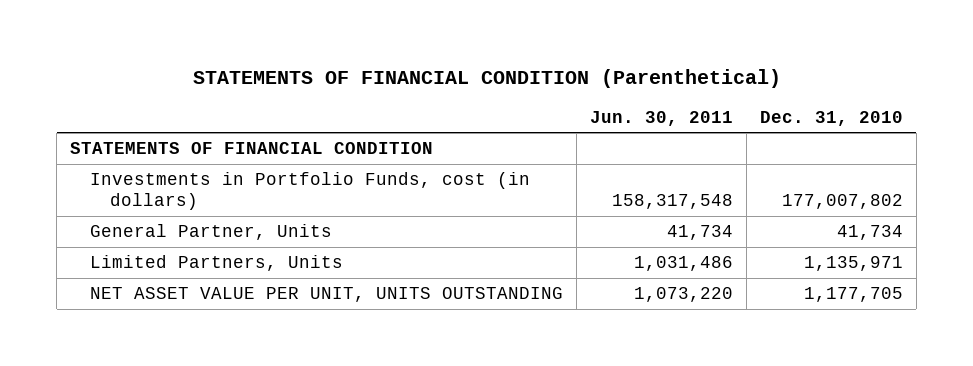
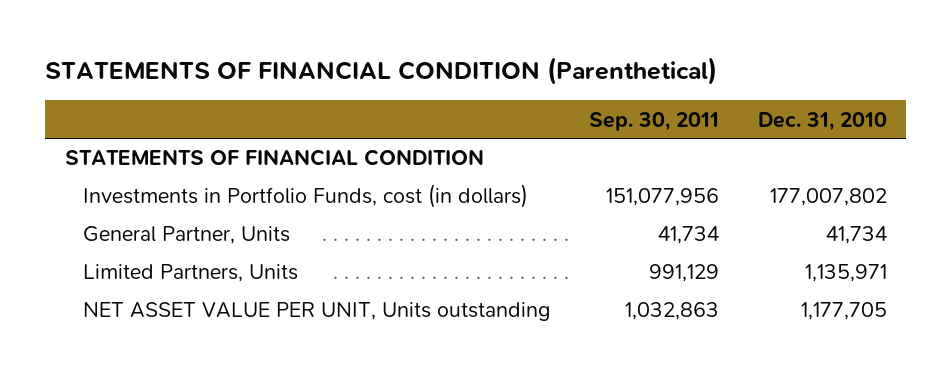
[589,110,733,126] Jun. 30, 2011 -> none
none -> [588,111,719,131] Sep. 30, 2011
[89,287,563,303] NET ASSET VALUE PER UNIT, UNITS OUTSTANDING -> [82,302,550,322] NET ASSET VALUE PER UNIT, Units outstanding

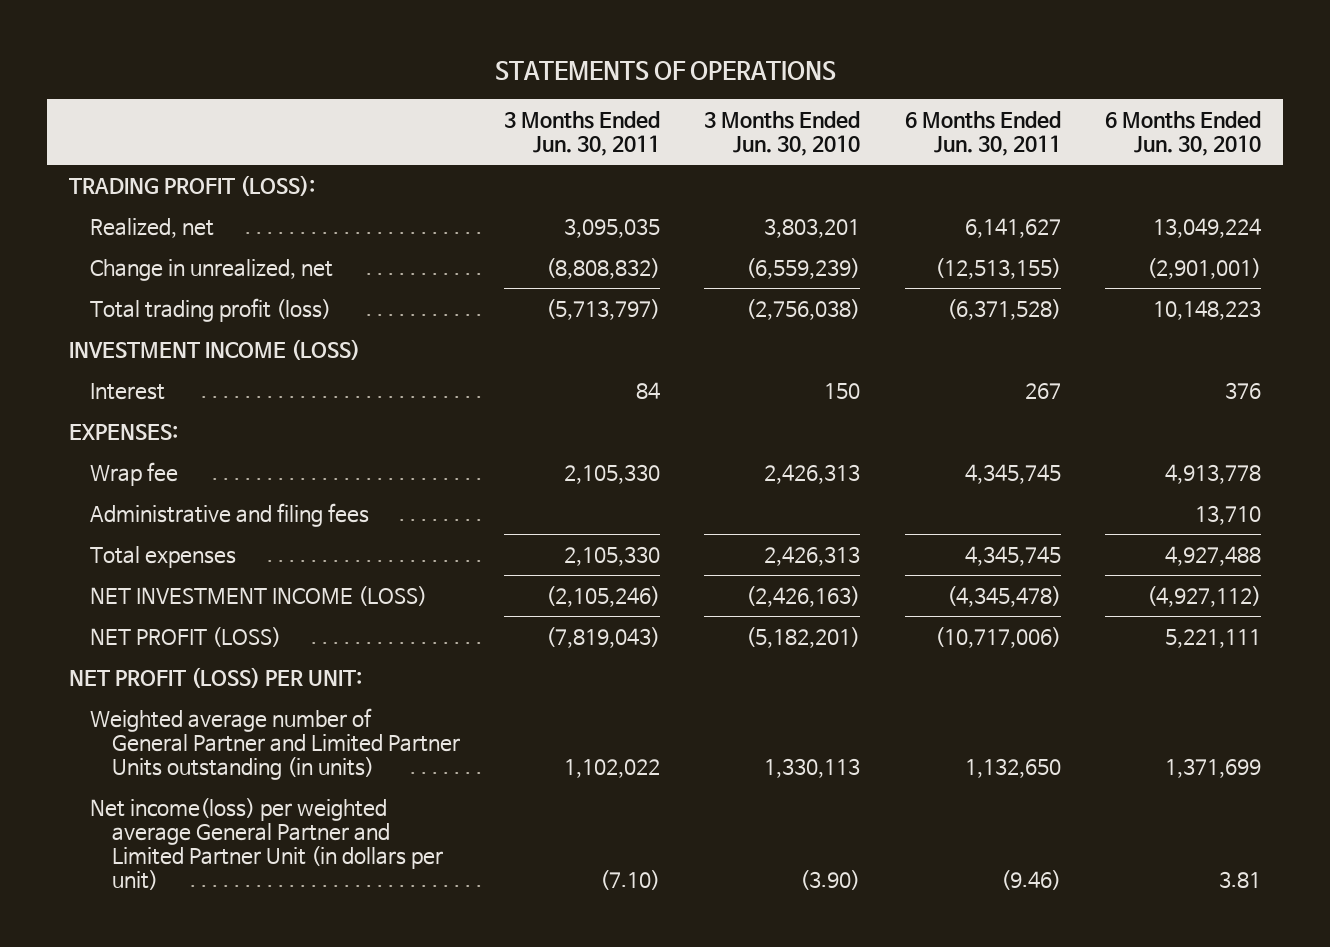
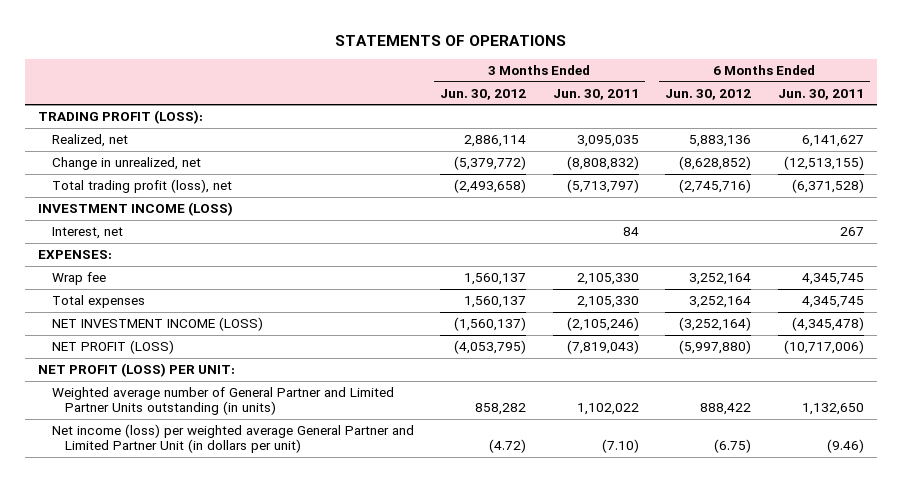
[704,111,861,157] 3 Months Ended Jun. 30, 2010 -> none
[1105,111,1262,157] 6 Months Ended Jun. 30, 2010 -> none
none -> [440,88,527,100] Jun. 30, 2012
none -> [665,88,752,100] Jun. 30, 2012
[90,297,332,322] Total trading profit (loss) -> [51,179,232,194] Total trading profit (loss), net
[90,382,166,400] Interest -> [51,227,123,240] Interest, net
[90,502,370,527] Administrative and filing fees -> none
[90,797,443,891] Net income(loss) per weighted average General Partner and Limited Partner Unit (in dollars per unit) -> [51,424,414,454] Net income (loss) per weighted average General Partner and Limited Partner Unit (in dollars per unit)

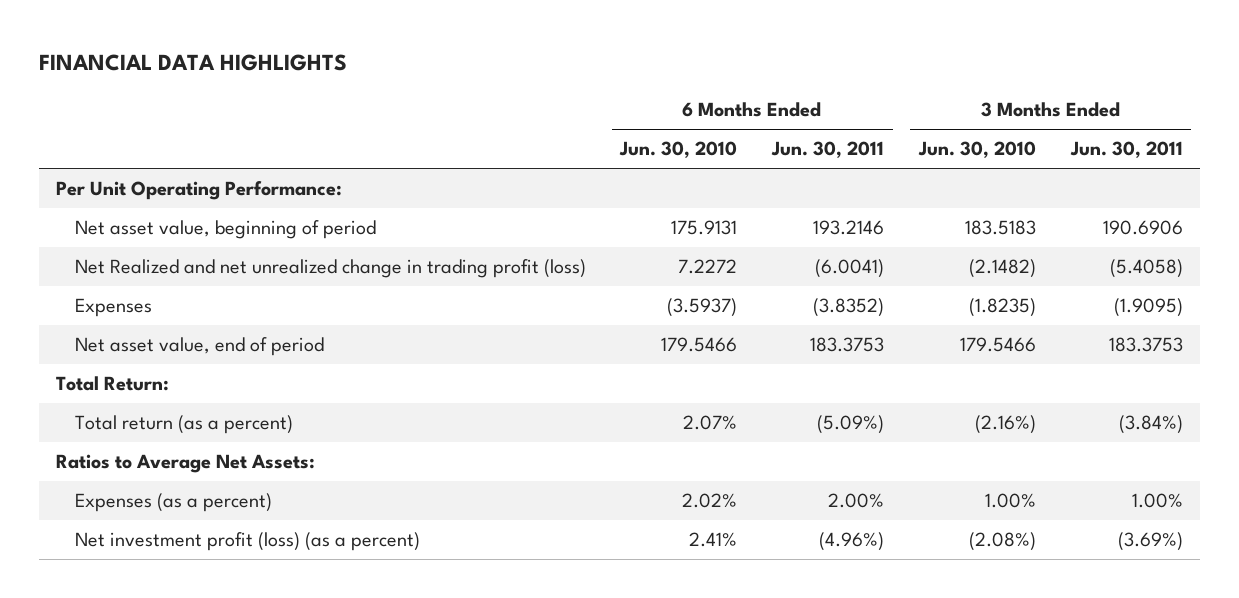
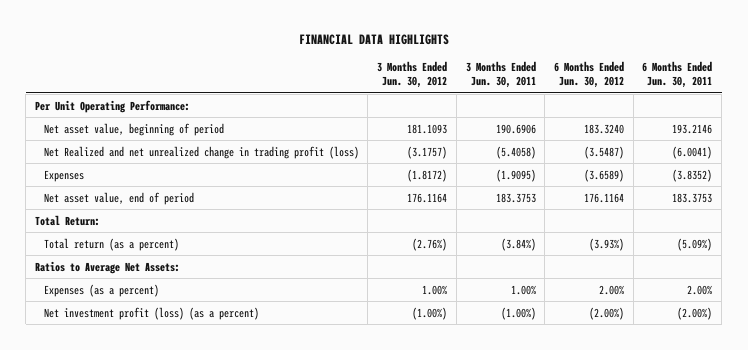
[619,141,738,159] Jun. 30, 2010 -> none
[917,141,1036,159] Jun. 30, 2010 -> none
none -> [377,61,448,89] 3 Months Ended Jun. 30, 2012
none -> [553,61,624,89] 6 Months Ended Jun. 30, 2012
[819,532,885,552] (4.96%) -> [677,306,713,320] (2.00%)
[1117,532,1183,552] (3.69%) -> [500,306,536,320] (1.00%)

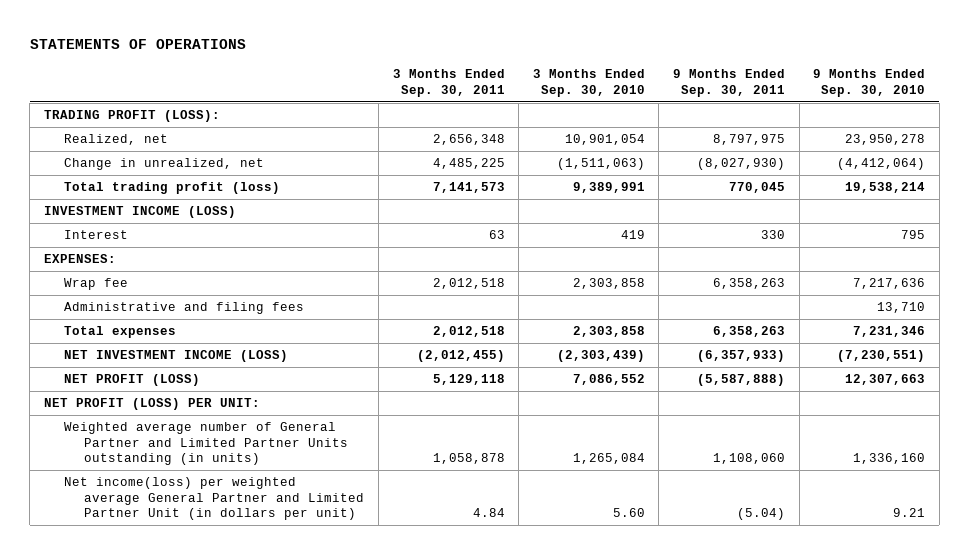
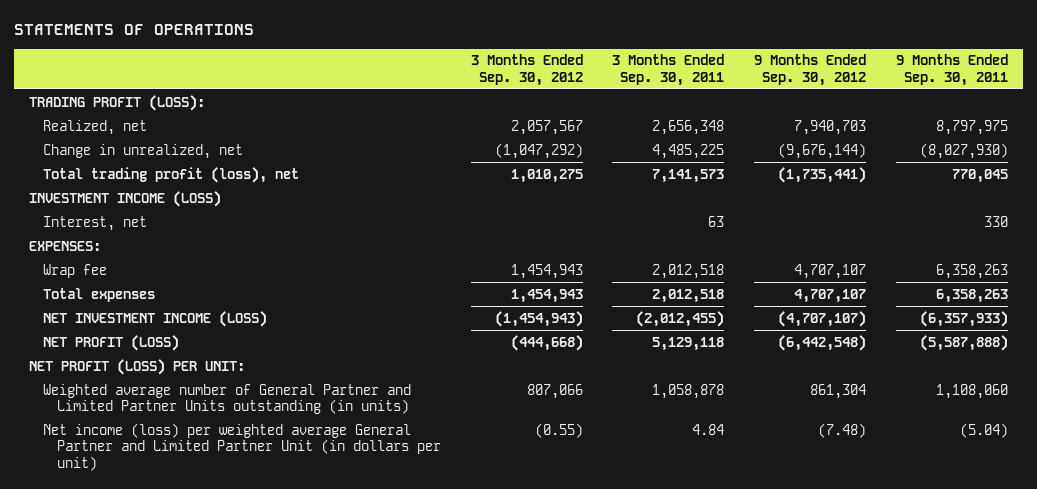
[532,69,645,97] 3 Months Ended Sep. 30, 2010 -> none
[813,69,926,97] 9 Months Ended Sep. 30, 2010 -> none
none -> [470,54,583,86] 3 Months Ended Sep. 30, 2012
none -> [754,54,867,86] 9 Months Ended Sep. 30, 2012
[64,182,281,195] Total trading profit (loss) -> [43,166,300,183] Total trading profit (loss), net
[64,230,129,240] Interest -> [43,215,148,231] Interest, net
[64,302,305,315] Administrative and filing fees -> none
[64,477,365,521] Net income(loss) per weighted average General Partner and Limited Partner Unit (in dollars per unit) -> [43,422,441,471] Net income (loss) per weighted average General Partner and Limited Partner Unit (in dollars per unit)

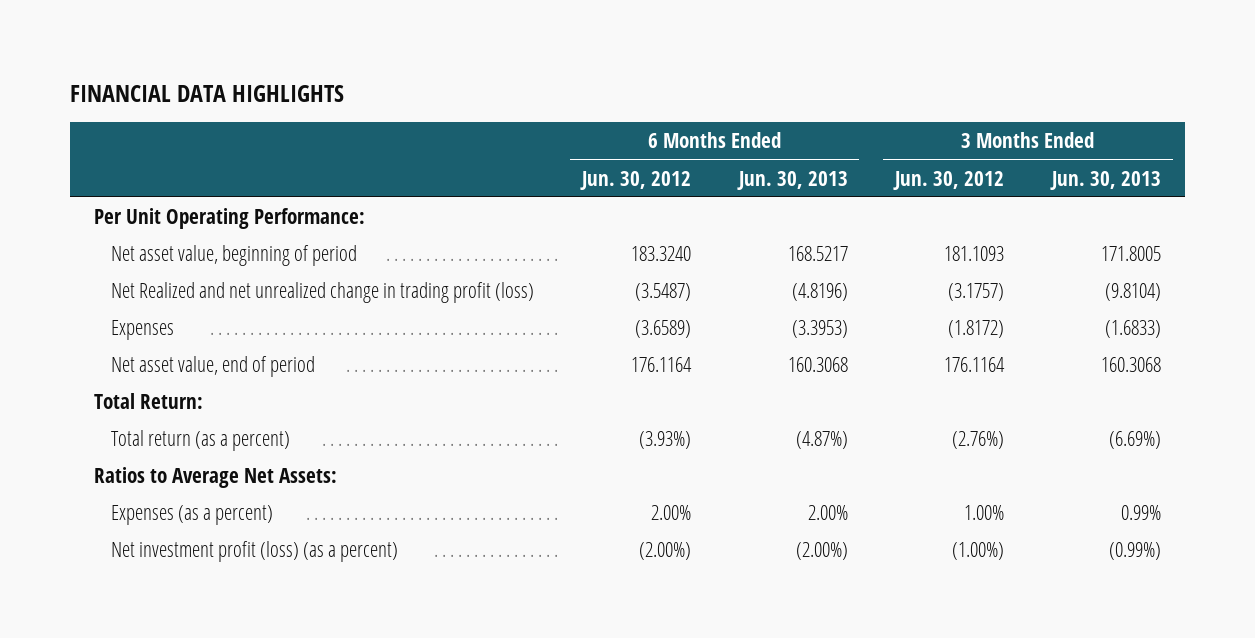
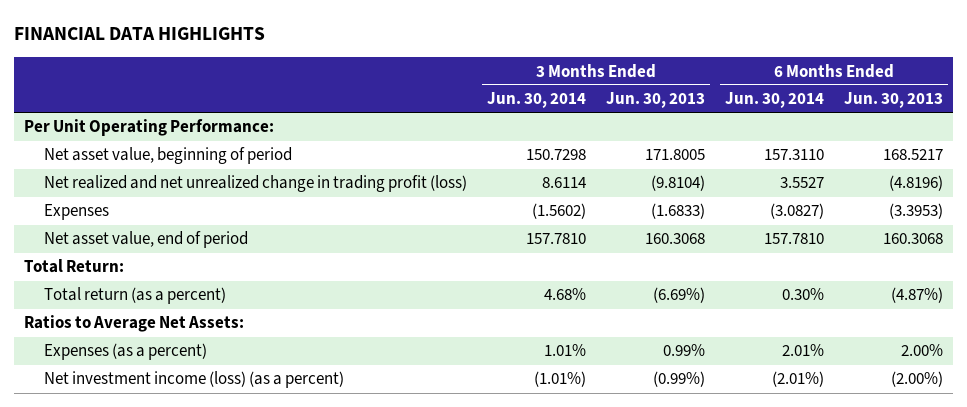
[579,170,691,190] Jun. 30, 2012 -> none
[893,170,1005,190] Jun. 30, 2012 -> none
none -> [486,92,586,109] Jun. 30, 2014
none -> [724,92,824,109] Jun. 30, 2014
[111,281,535,303] Net Realized and net unrealized change in trading profit (loss) -> [43,175,467,193] Net realized and net unrealized change in trading profit (loss)
[111,540,399,562] Net investment profit (loss) (as a percent) -> [43,371,344,389] Net investment income (loss) (as a percent)

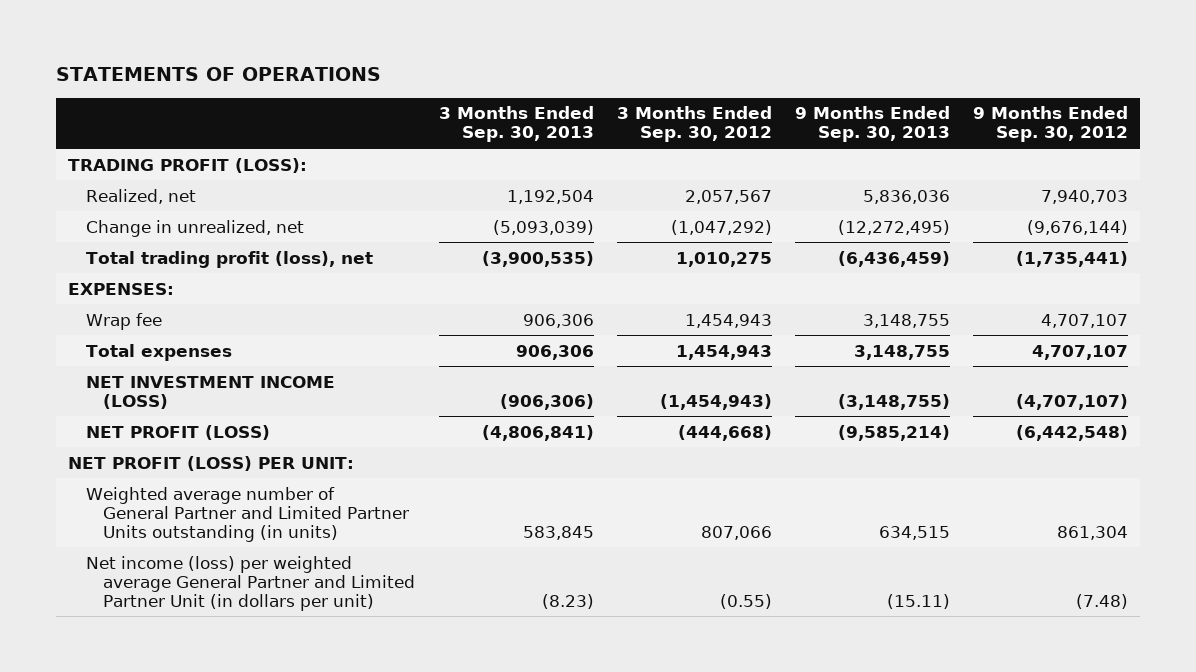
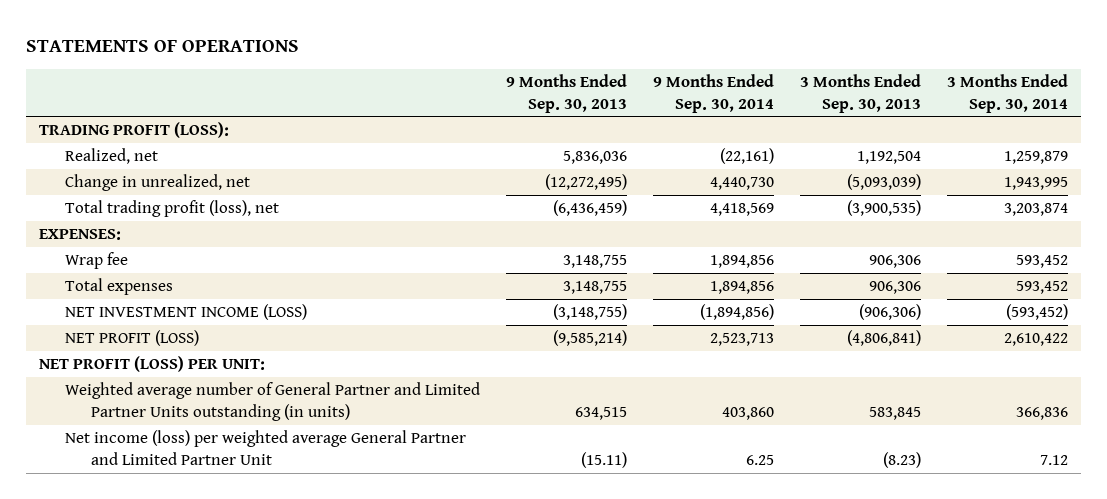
[616,106,772,143] 3 Months Ended Sep. 30, 2012 -> none
[973,106,1129,143] 9 Months Ended Sep. 30, 2012 -> none
none -> [653,74,775,113] 9 Months Ended Sep. 30, 2014
none -> [947,74,1069,113] 3 Months Ended Sep. 30, 2014
[85,555,416,611] Net income (loss) per weighted average General Partner and Limited Partner Unit (in dollars per unit) -> [65,430,467,465] Net income (loss) per weighted average General Partner and Limited Partner Unit

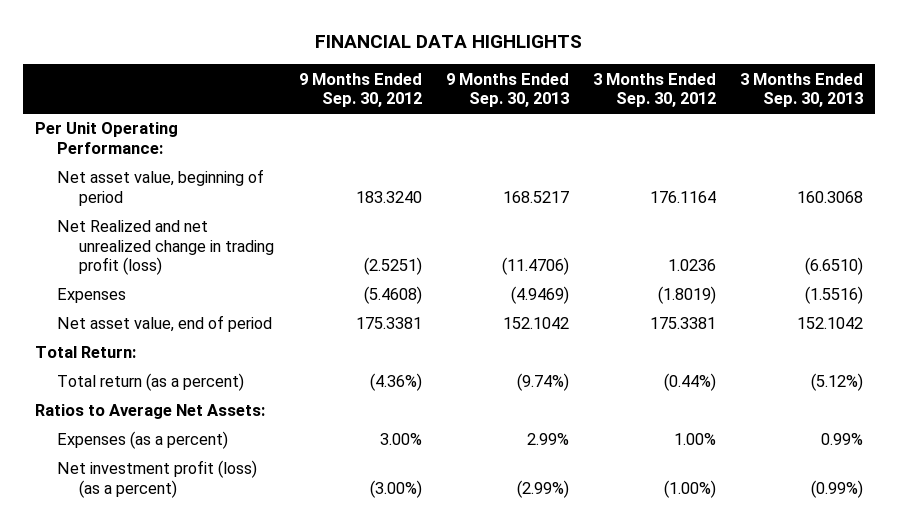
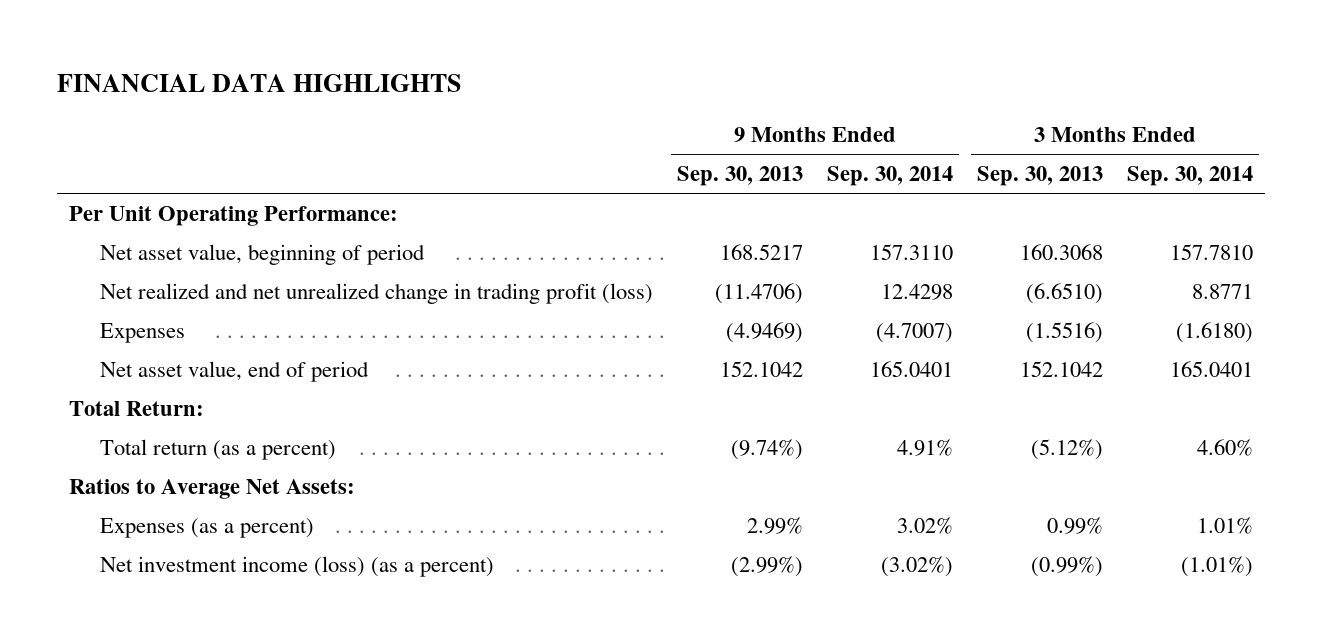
[298,72,422,108] 9 Months Ended Sep. 30, 2012 -> none
[593,72,717,108] 3 Months Ended Sep. 30, 2012 -> none
none -> [827,166,954,187] Sep. 30, 2014
none -> [1126,166,1253,187] Sep. 30, 2014
[57,220,275,276] Net Realized and net unrealized change in trading profit (loss) -> [100,282,654,304] Net realized and net unrealized change in trading profit (loss)
[57,460,258,498] Net investment profit (loss) (as a percent) -> [100,555,495,577] Net investment income (loss) (as a percent)

